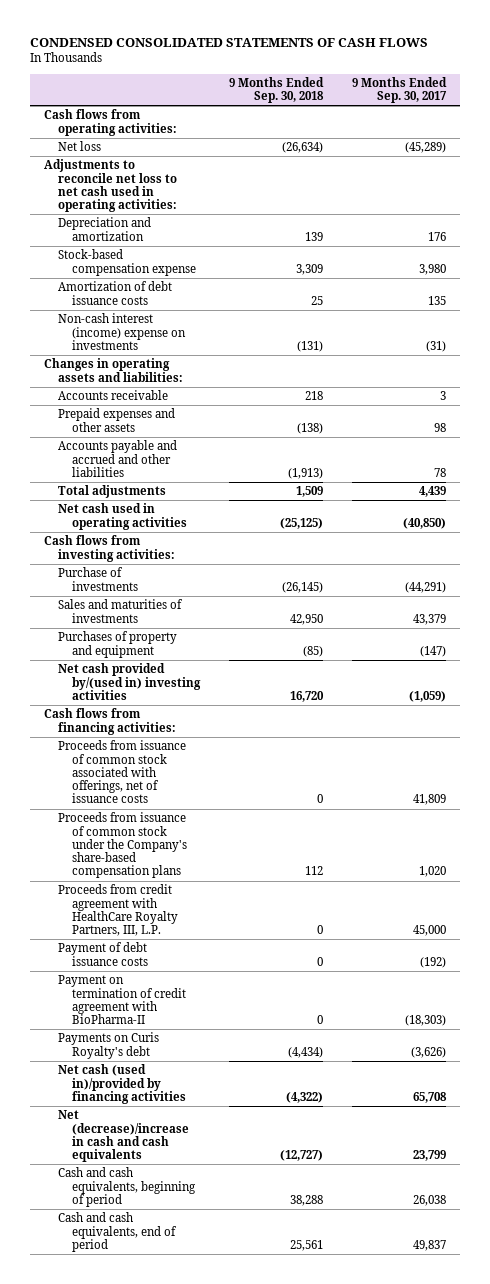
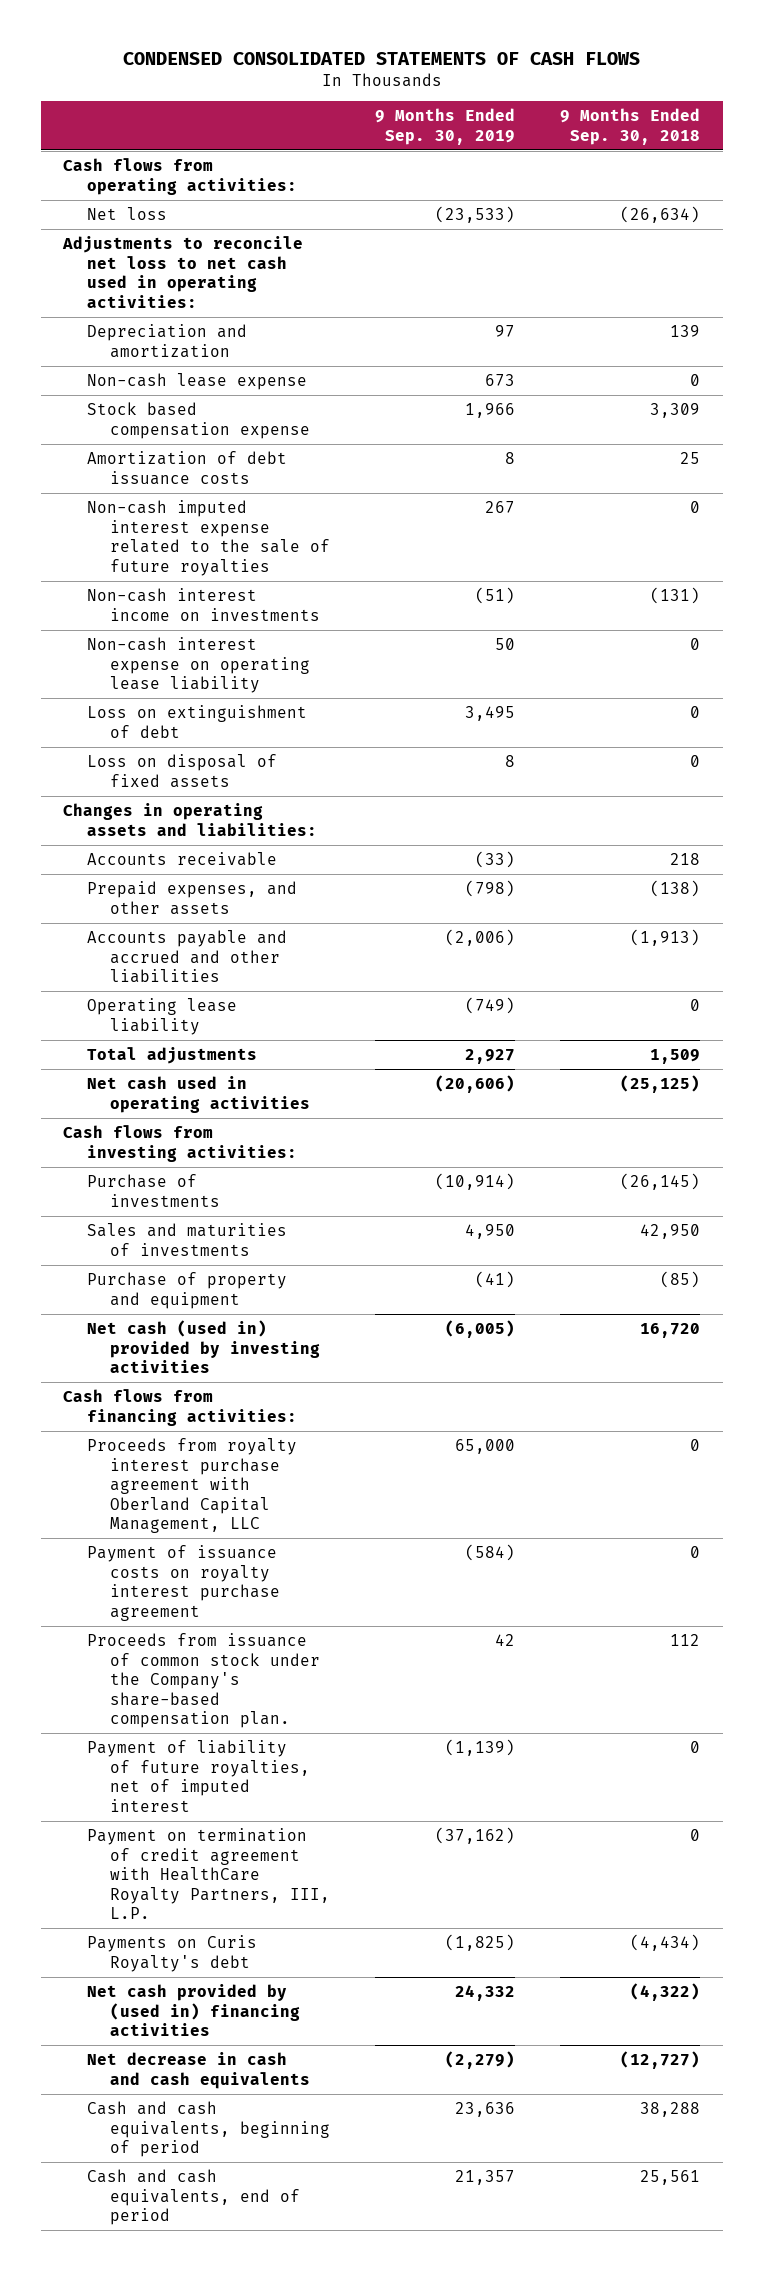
[351,77,447,104] 9 Months Ended Sep. 30, 2017 -> none
none -> [375,108,516,145] 9 Months Ended Sep. 30, 2019
none -> [86,373,307,391] Non-cash lease expense
[57,249,196,276] Stock-based compensation expense -> [86,402,311,439] Stock based compensation expense
none -> [86,500,331,576] Non-cash imputed interest expense related to the sale of future royalties
[57,313,186,350] Non-cash interest (income) expense on investments -> [86,588,321,621] Non-cash interest income on investments
none -> [86,637,311,694] Non-cash interest expense on operating lease liability
none -> [86,705,307,738] Loss on extinguishment of debt
none -> [86,754,277,788] Loss on disposal of fixed assets
[57,408,175,432] Prepaid expenses and other assets -> [86,881,297,915] Prepaid expenses, and other assets
none -> [86,998,237,1035] Operating lease liability
[57,631,177,658] Purchases of property and equipment -> [86,1272,287,1309] Purchase of property and equipment
[57,663,201,700] Net cash provided by/(used in) investing activities -> [86,1320,321,1374] Net cash (used in) provided by investing activities
[57,740,186,804] Proceeds from issuance of common stock associated with offerings, net of issuance costs -> none
[57,884,178,937] Proceeds from credit agreement with HealthCare Royalty Partners, III, L.P. -> none
[57,942,148,966] Payment of debt issuance costs -> none
none -> [86,1438,297,1534] Proceeds from royalty interest purchase agreement with Oberland Capital Management, LLC
none -> [86,1545,281,1621] Payment of issuance costs on royalty interest purchase agreement
[57,812,187,879] Proceeds from issuance of common stock under the Company's share-based compensation plans -> [86,1633,321,1729] Proceeds from issuance of common stock under the Company's share-based compensation plan.
none -> [86,1740,311,1812] Payment of liability of future royalties, net of imputed interest
[57,975,186,1025] Payment on termination of credit agreement with BioPharma-II -> [86,1828,331,1920] Payment on termination of credit agreement with HealthCare Royalty Partners, III, L.P.
[57,1064,186,1104] Net cash (used in)/provided by financing activities -> [86,1984,301,2037] Net cash provided by (used in) financing activities
[57,1110,189,1163] Net (decrease)/increase in cash and cash equivalents -> [86,2052,311,2089] Net decrease in cash and cash equivalents

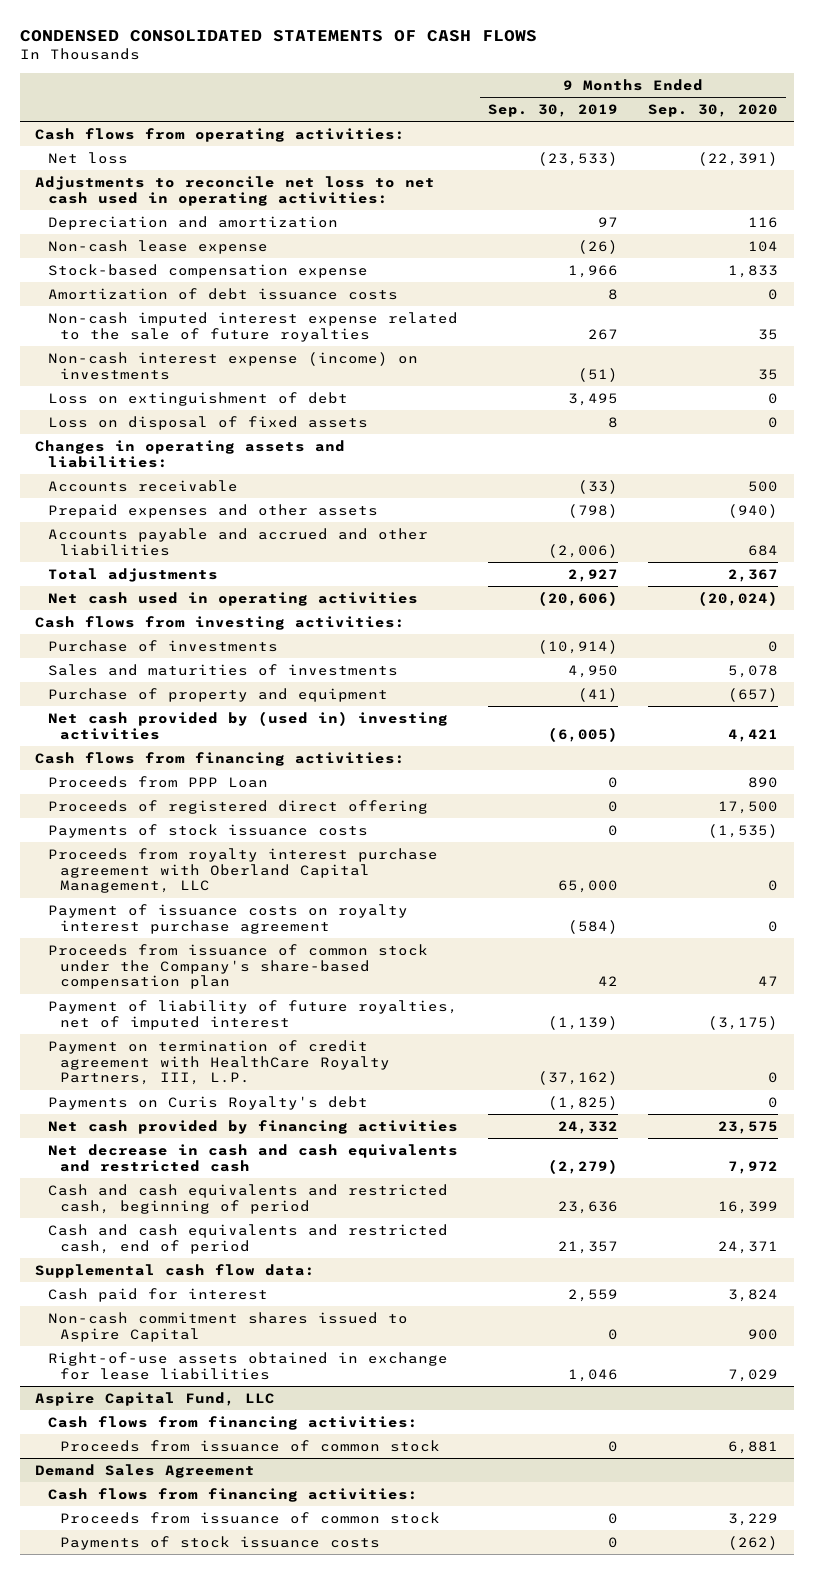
[560,108,701,145] 9 Months Ended Sep. 30, 2018 -> none
none -> [648,103,779,117] Sep. 30, 2020
[485,374,516,387] 673 -> [578,239,619,254] (26)
[86,402,311,439] Stock based compensation expense -> [47,263,368,278] Stock-based compensation expense
[86,637,311,694] Non-cash interest expense on operating lease liability -> none
[86,588,321,621] Non-cash interest income on investments -> [47,351,418,380] Non-cash interest expense (income) on investments
[86,881,297,915] Prepaid expenses, and other assets -> [47,503,378,518] Prepaid expenses and other assets
[86,998,237,1035] Operating lease liability -> none
[86,1320,321,1374] Net cash (used in) provided by investing activities -> [47,710,448,740] Net cash provided by (used in) investing activities
none -> [47,775,268,788] Proceeds from PPP Loan
none -> [47,799,428,814] Proceeds of registered direct offering
none -> [47,823,368,838] Payments of stock issuance costs
[86,1633,321,1729] Proceeds from issuance of common stock under the Company's share-based compensation plan. -> [47,943,428,990] Proceeds from issuance of common stock under the Company's share-based compensation plan
[86,1984,301,2037] Net cash provided by (used in) financing activities -> [47,1119,458,1134] Net cash provided by financing activities
[86,2052,311,2089] Net decrease in cash and cash equivalents -> [47,1143,458,1172] Net decrease in cash and cash equivalents and restricted cash
[86,2101,331,2158] Cash and cash equivalents, beginning of period -> [47,1183,448,1214] Cash and cash equivalents and restricted cash, beginning of period
[86,2169,301,2226] Cash and cash equivalents, end of period -> [47,1223,448,1254] Cash and cash equivalents and restricted cash, end of period
none -> [35,1263,316,1278] Supplemental cash flow data:
none -> [47,1287,268,1302] Cash paid for interest
none -> [47,1311,408,1342] Non-cash commitment shares issued to Aspire Capital
none -> [47,1351,448,1380] Right-of-use assets obtained in exchange for lease liabilities
none -> [35,1391,276,1406] Aspire Capital Fund, LLC
none -> [47,1415,418,1430] Cash flows from financing activities:
none -> [60,1439,441,1452] Proceeds from issuance of common stock
none -> [35,1463,256,1478] Demand Sales Agreement
none -> [47,1487,418,1502] Cash flows from financing activities:
none -> [60,1511,441,1524] Proceeds from issuance of common stock
none -> [60,1535,381,1550] Payments of stock issuance costs

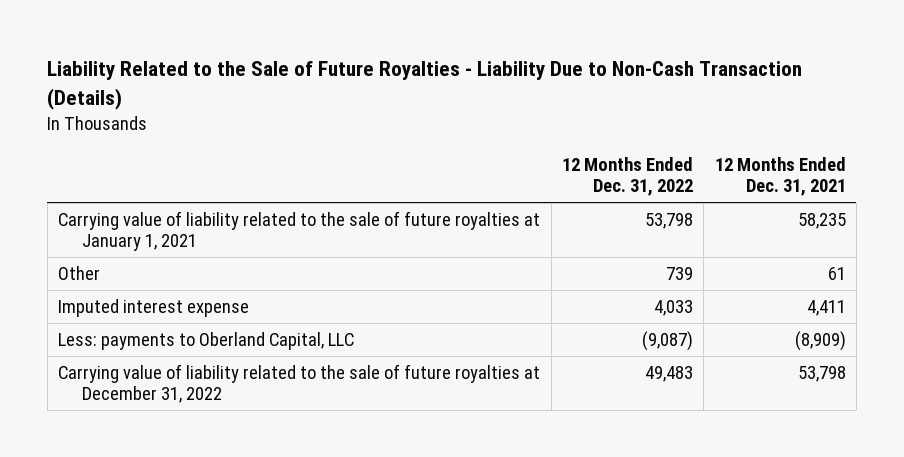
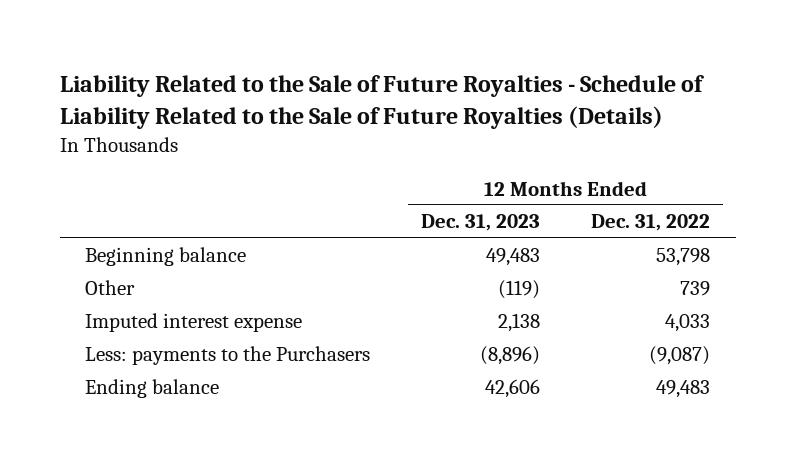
[47,61,803,110] Liability Related to the Sale of Future Royalties - Liability Due to Non-Cash Transaction (Details) -> [59,74,704,129] Liability Related to the Sale of Future Royalties - Schedule of Liability Related to the Sale of Future Royalties (Details)
[714,157,846,197] 12 Months Ended Dec. 31, 2021 -> none
none -> [421,214,541,232] Dec. 31, 2023
[58,210,541,252] Carrying value of liability related to the sale of future royalties at January 1, 2021 -> [85,247,247,267] Beginning balance
[58,331,355,350] Less: payments to Oberland Capital, LLC -> [85,346,371,366] Less: payments to the Purchasers
[58,363,541,404] Carrying value of liability related to the sale of future royalties at December 31, 2022 -> [85,379,220,399] Ending balance

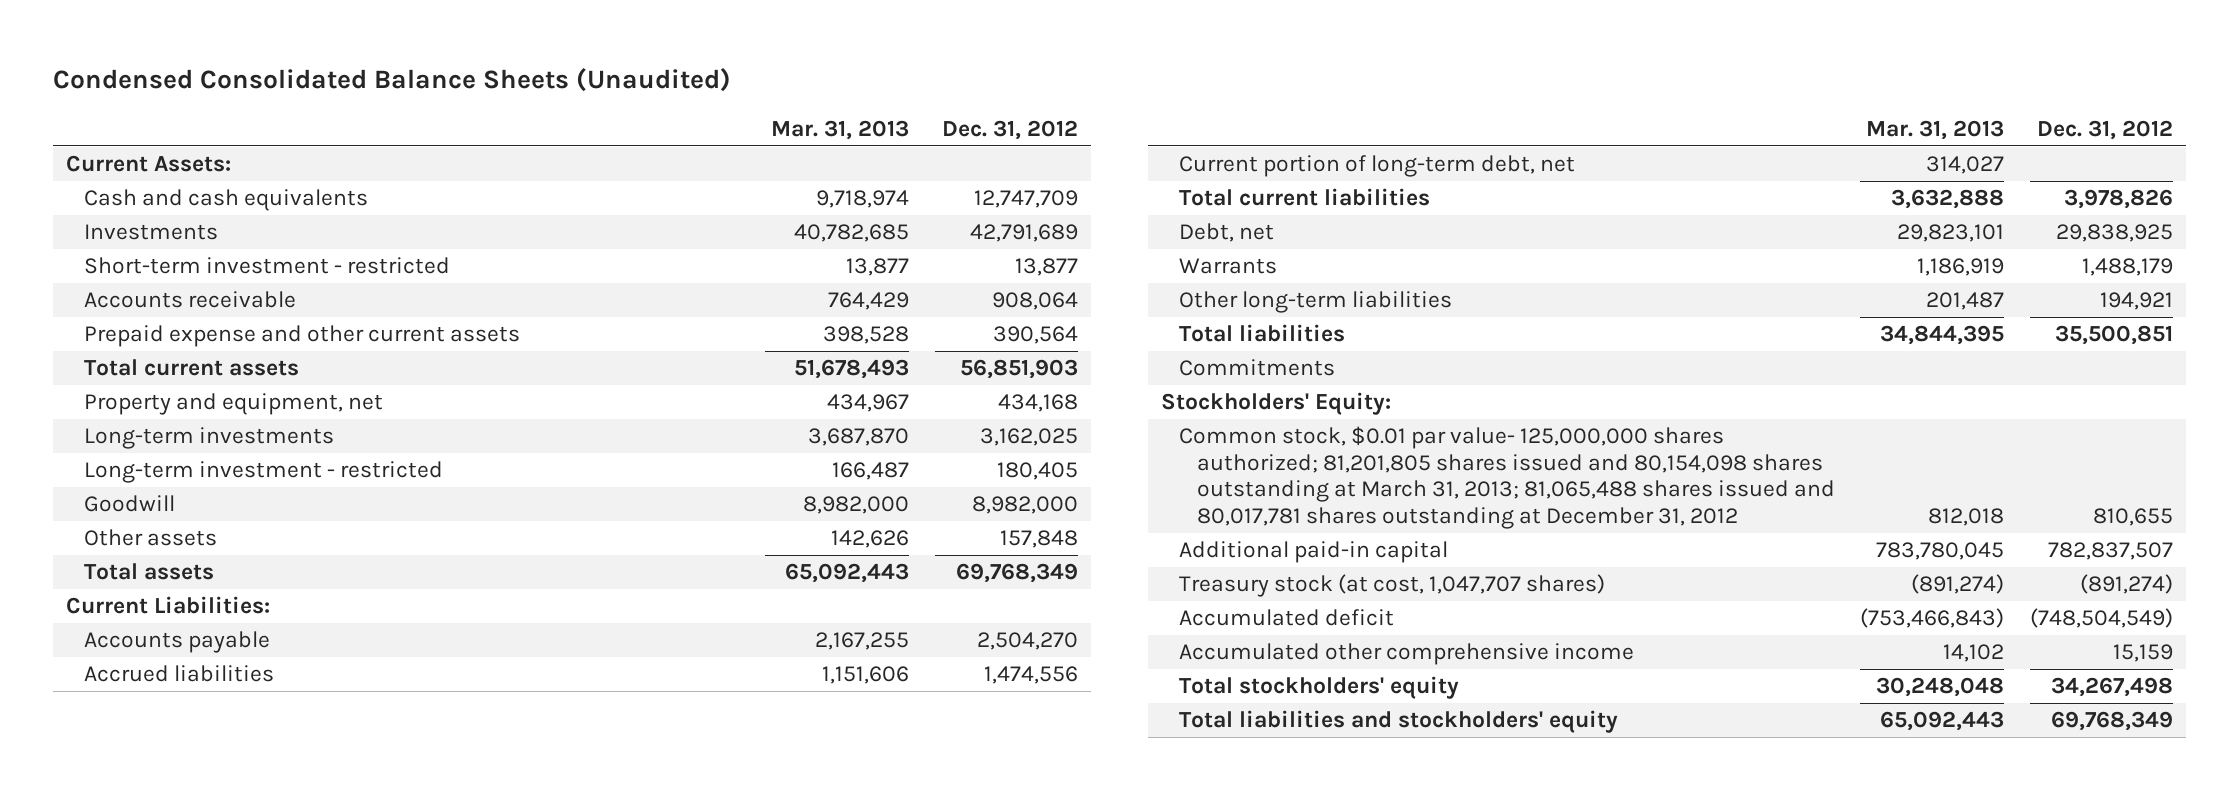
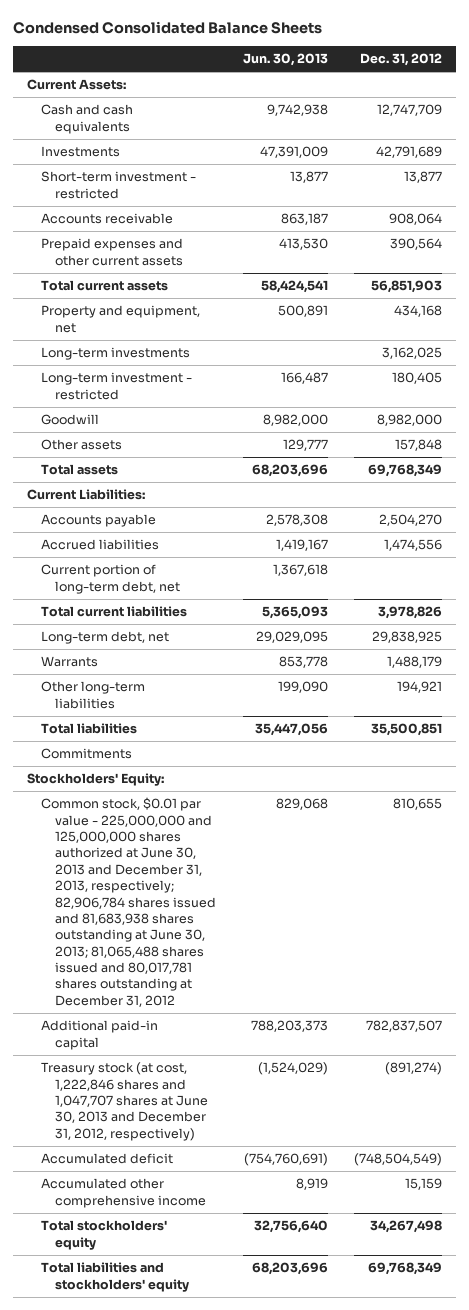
[52,68,731,93] Condensed Consolidated Balance Sheets (Unaudited) -> [13,21,323,35] Condensed Consolidated Balance Sheets
[771,119,910,140] Mar. 31, 2013 -> none
none -> [242,53,328,67] Jun. 30, 2013
[83,325,520,348] Prepaid expense and other current assets -> [40,238,184,266] Prepaid expenses and other current assets
[1178,223,1274,243] Debt, net -> [40,631,169,645] Long-term debt, net
[1178,426,1835,529] Common stock, $0.01 par value- 125,000,000 shares authorized; 81,201,805 shares issued and 80,154,098 shares outstanding at March 31, 2013; 81,065,488 shares issued and 80,017,781 shares outstanding at December 31, 2012 -> [40,797,217,1007] Common stock, $0.01 par value - 225,000,000 and 125,000,000 shares authorized at June 30, 2013 and December 31, 2013, respectively; 82,906,784 shares issued and 81,683,938 shares outstanding at June 30, 2013; 81,065,488 shares issued and 80,017,781 shares outstanding at December 31, 2012
[1178,574,1605,598] Treasury stock (at cost, 1,047,707 shares) -> [40,1062,209,1141] Treasury stock (at cost, 1,222,846 shares and 1,047,707 shares at June 30, 2013 and December 31, 2012, respectively)

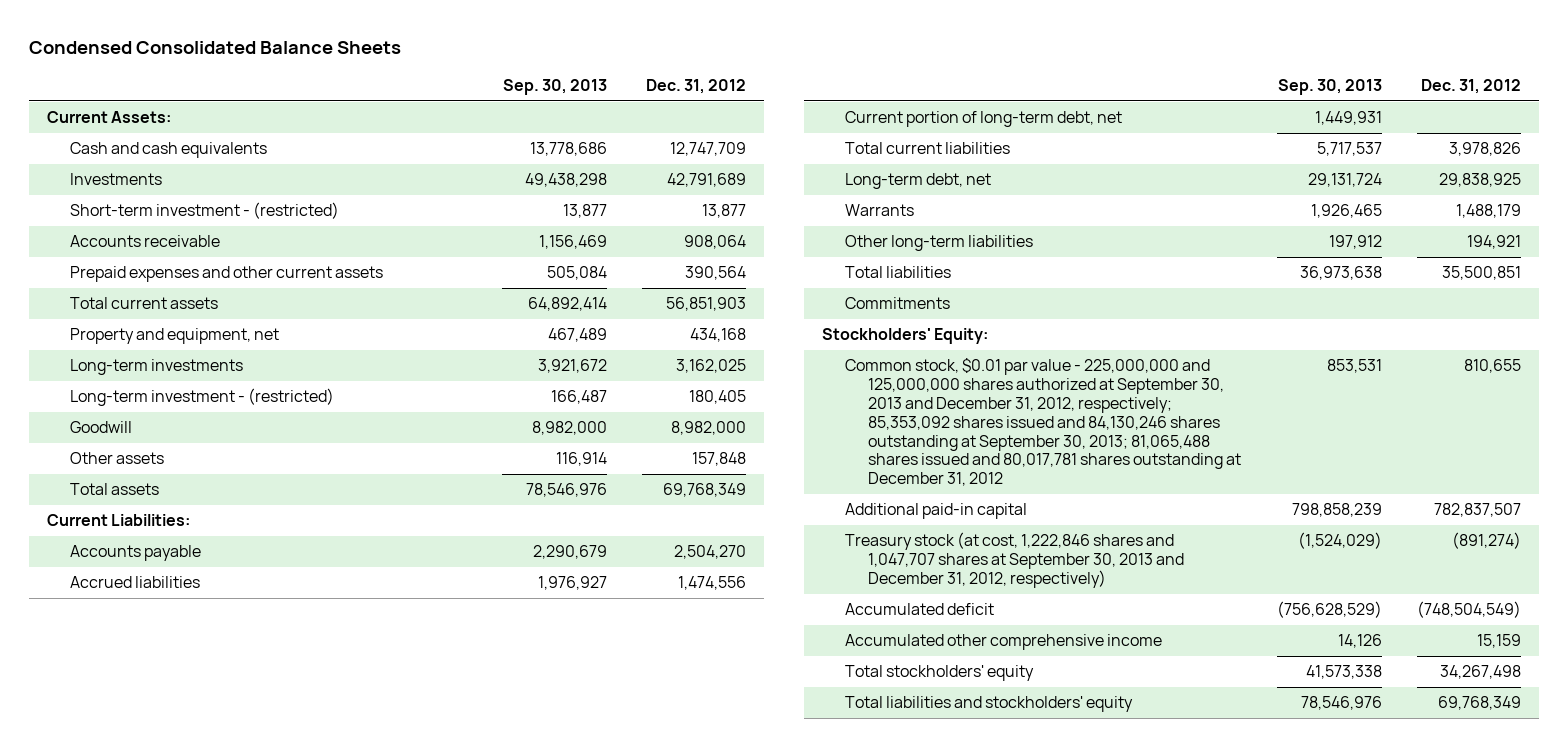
[242,53,328,67] Jun. 30, 2013 -> none
none -> [502,79,607,96] Sep. 30, 2013
[40,171,196,199] Short-term investment - restricted -> [69,202,339,220] Short-term investment - (restricted)
[40,372,192,400] Long-term investment - restricted -> [69,388,334,407] Long-term investment - (restricted)
[40,797,217,1007] Common stock, $0.01 par value - 225,000,000 and 125,000,000 shares authorized at June 30, 2013 and December 31, 2013, respectively; 82,906,784 shares issued and 81,683,938 shares outstanding at June 30, 2013; 81,065,488 shares issued and 80,017,781 shares outstanding at December 31, 2012 -> [844,358,1242,487] Common stock, $0.01 par value - 225,000,000 and 125,000,000 shares authorized at September 30, 2013 and December 31, 2012, respectively; 85,353,092 shares issued and 84,130,246 shares outstanding at September 30, 2013; 81,065,488 shares issued and 80,017,781 shares outstanding at December 31, 2012
[40,1062,209,1141] Treasury stock (at cost, 1,222,846 shares and 1,047,707 shares at June 30, 2013 and December 31, 2012, respectively) -> [844,532,1185,589] Treasury stock (at cost, 1,222,846 shares and 1,047,707 shares at September 30, 2013 and December 31, 2012, respectively)

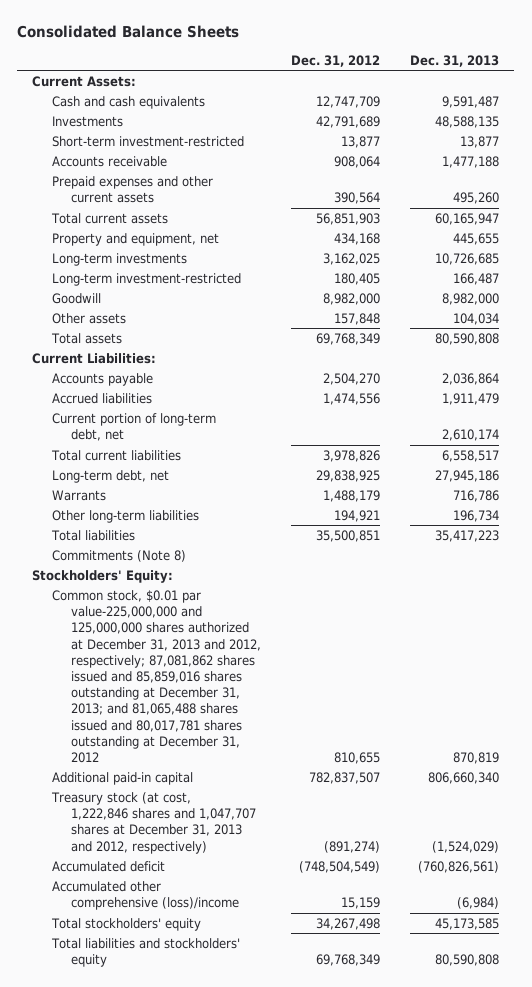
[28,40,401,54] Condensed Consolidated Balance Sheets -> [17,25,240,39] Consolidated Balance Sheets
[502,79,607,96] Sep. 30, 2013 -> none
none -> [410,54,500,67] Dec. 31, 2013
[69,202,339,220] Short-term investment - (restricted) -> [51,135,244,147] Short-term investment-restricted
[69,388,334,407] Long-term investment - (restricted) -> [51,272,241,286] Long-term investment-restricted
[844,297,950,310] Commitments -> [51,549,186,562] Commitments (Note 8)
[844,358,1242,487] Common stock, $0.01 par value - 225,000,000 and 125,000,000 shares authorized at September 30, 2013 and December 31, 2012, respectively; 85,353,092 shares issued and 84,130,246 shares outstanding at September 30, 2013; 81,065,488 shares issued and 80,017,781 shares outstanding at December 31, 2012 -> [51,589,262,763] Common stock, $0.01 par value-225,000,000 and 125,000,000 shares authorized at December 31, 2013 and 2012, respectively; 87,081,862 shares issued and 85,859,016 shares outstanding at December 31, 2013; and 81,065,488 shares issued and 80,017,781 shares outstanding at December 31, 2012
[844,532,1185,589] Treasury stock (at cost, 1,222,846 shares and 1,047,707 shares at September 30, 2013 and December 31, 2012, respectively) -> [50,791,257,854] Treasury stock (at cost, 1,222,846 shares and 1,047,707 shares at December 31, 2013 and 2012, respectively)
[844,634,1162,651] Accumulated other comprehensive income -> [51,880,240,911] Accumulated other comprehensive (loss)/income

